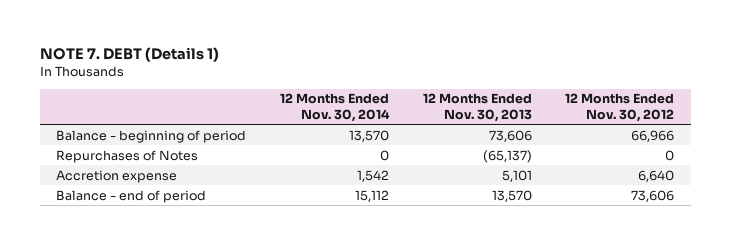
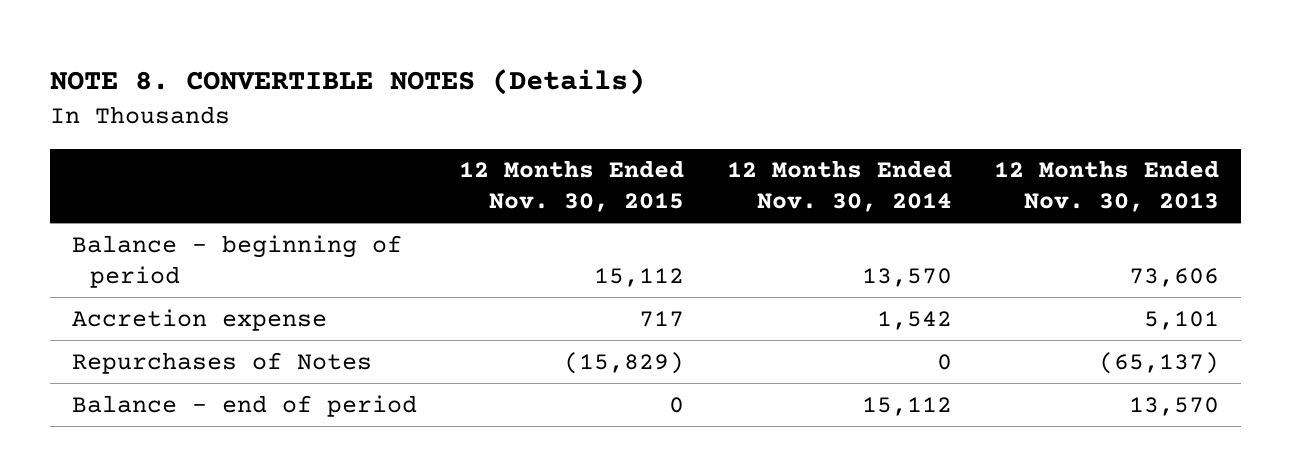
[39,47,219,63] NOTE 7. DEBT (Details 1) -> [50,69,646,96] NOTE 8. CONVERTIBLE NOTES (Details)
[565,93,675,123] 12 Months Ended Nov. 30, 2012 -> none
none -> [459,160,685,213] 12 Months Ended Nov. 30, 2015
[56,149,199,163] Repurchases of Notes -> [71,351,372,374] Repurchases of Notes

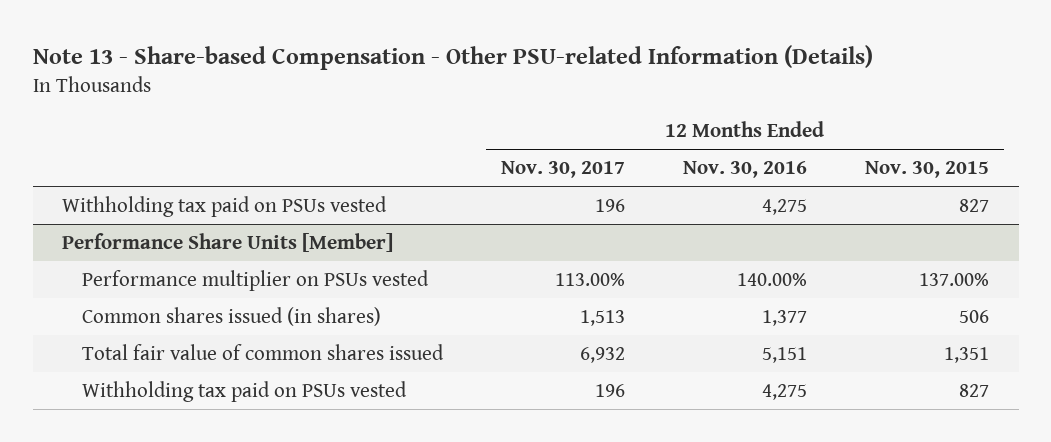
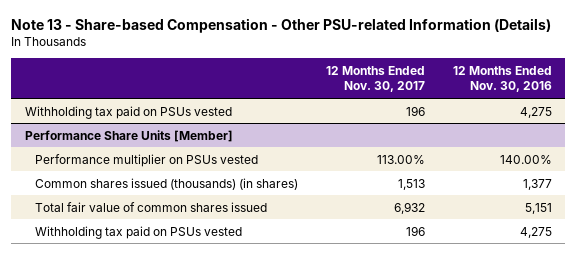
[865,161,990,179] Nov. 30, 2015 -> none
[81,306,381,326] Common shares issued (in shares) -> [35,177,299,190] Common shares issued (thousands) (in shares)

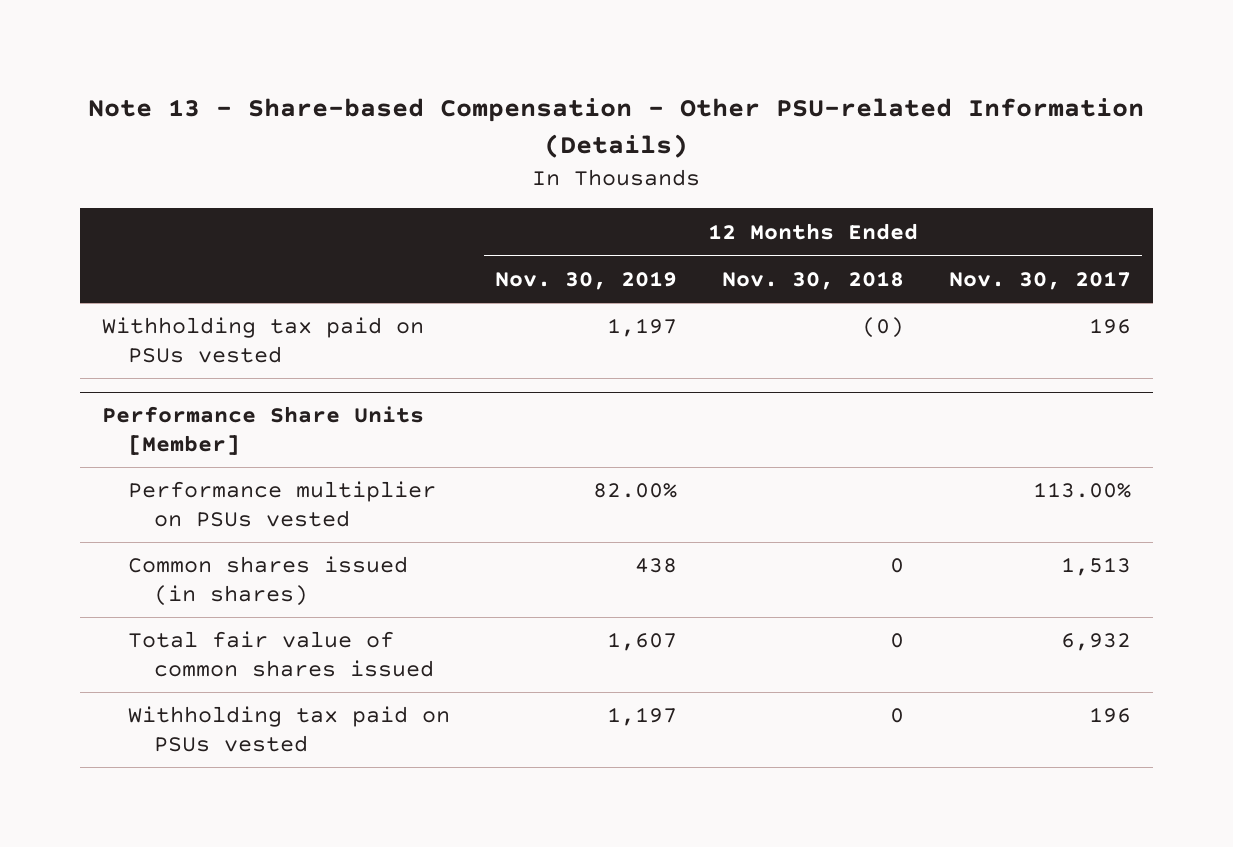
[452,65,552,93] 12 Months Ended Nov. 30, 2016 -> none
none -> [494,270,677,290] Nov. 30, 2019
none -> [721,270,904,290] Nov. 30, 2018
[35,177,299,190] Common shares issued (thousands) (in shares) -> [128,556,409,606] Common shares issued (in shares)

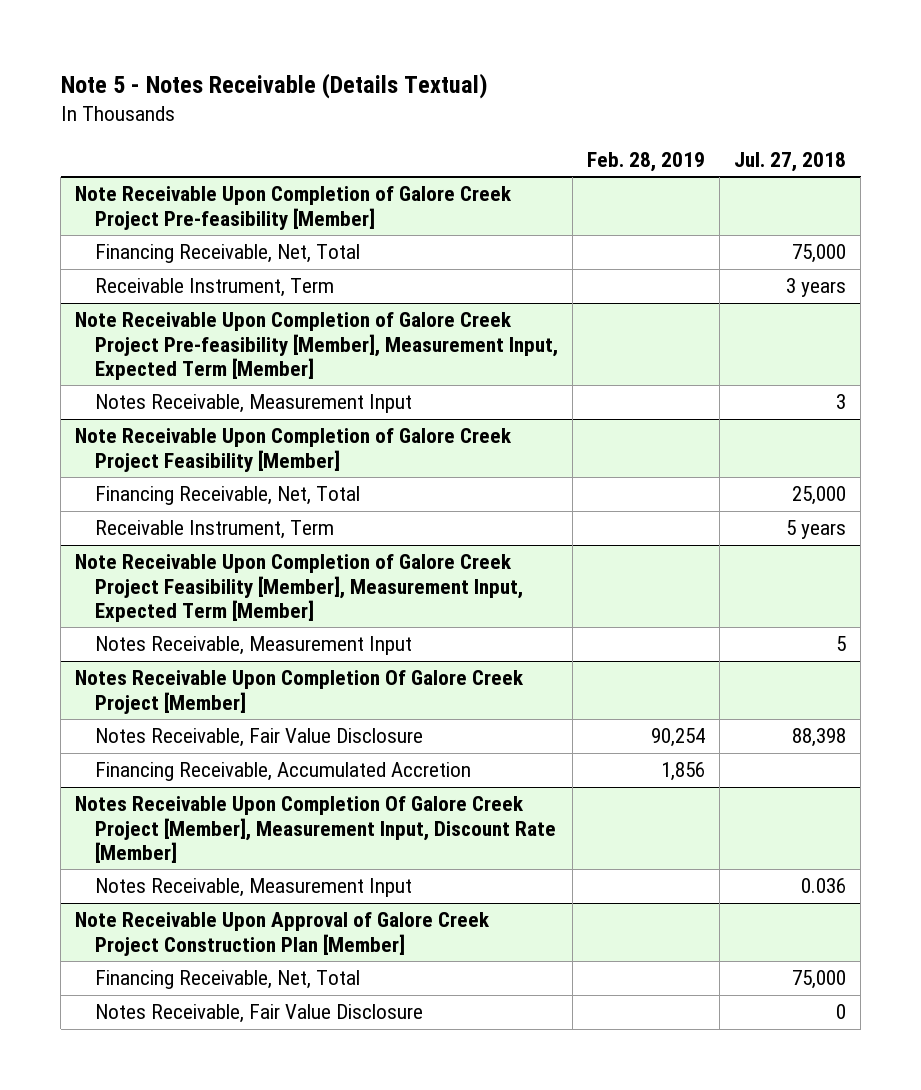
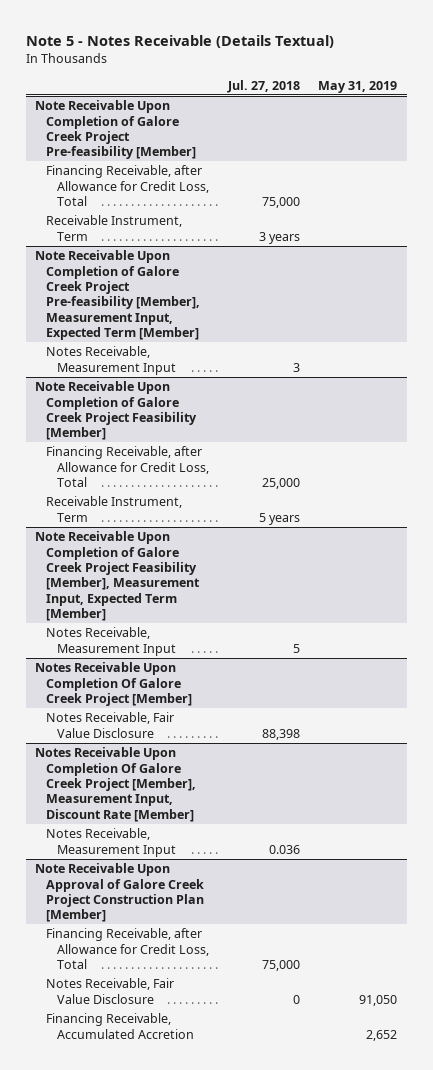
[586,151,705,172] Feb. 28, 2019 -> none
none -> [318,80,398,93] May 31, 2019
[94,244,360,264] Financing Receivable, Net, Total -> [45,165,209,206] Financing Receivable, after Allowance for Credit Loss, Total
[94,486,360,506] Financing Receivable, Net, Total -> [45,446,209,487] Financing Receivable, after Allowance for Credit Loss, Total
[94,762,471,782] Financing Receivable, Accumulated Accretion -> none
[94,970,360,990] Financing Receivable, Net, Total -> [45,928,209,969] Financing Receivable, after Allowance for Credit Loss, Total
none -> [45,1013,194,1039] Financing Receivable, Accumulated Accretion

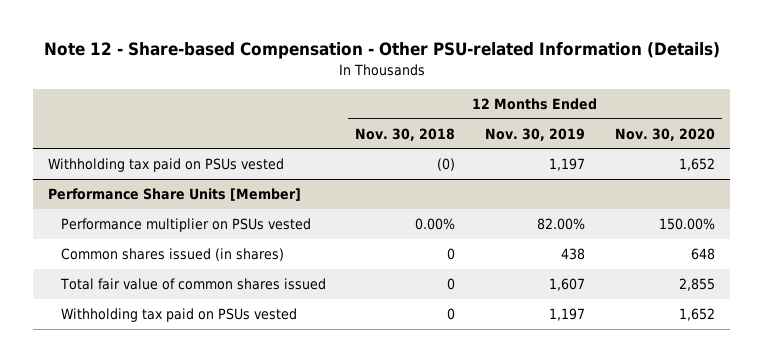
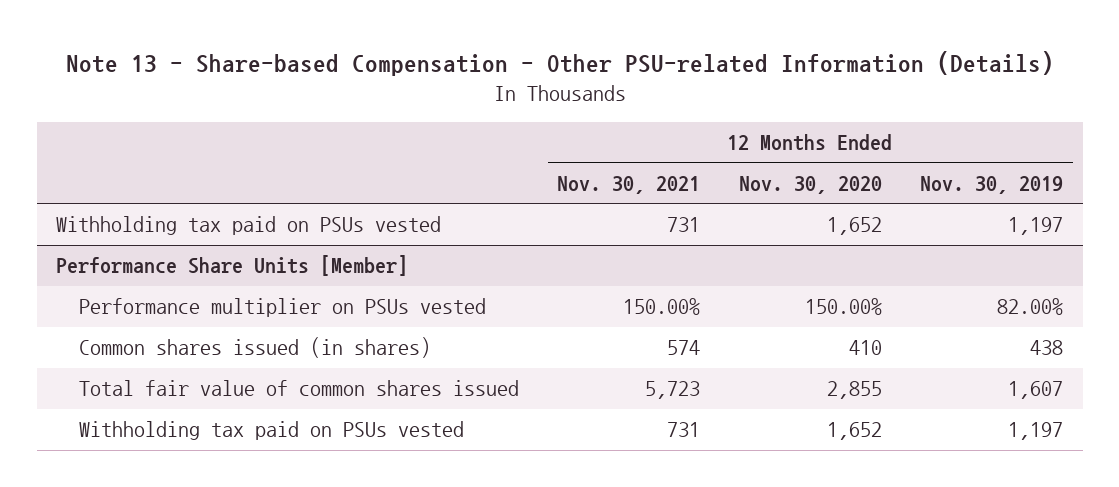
[43,42,720,60] Note 12 - Share-based Compensation - Other PSU-related Information (Details) -> [65,50,1054,76] Note 13 - Share-based Compensation - Other PSU-related Information (Details)
[355,127,456,141] Nov. 30, 2018 -> none
none -> [557,175,701,194] Nov. 30, 2021
[690,248,715,261] 648 -> [848,340,882,356] 410

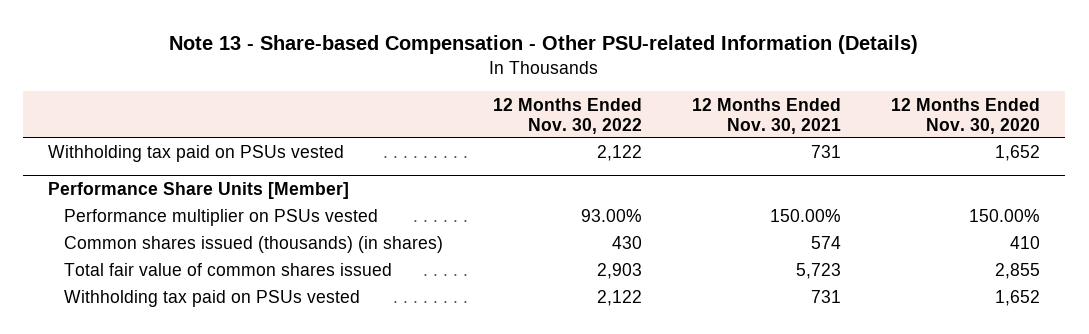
[920,175,1064,194] Nov. 30, 2019 -> none
none -> [493,97,643,134] 12 Months Ended Nov. 30, 2022
[78,337,431,359] Common shares issued (in shares) -> [64,236,444,254] Common shares issued (thousands) (in shares)

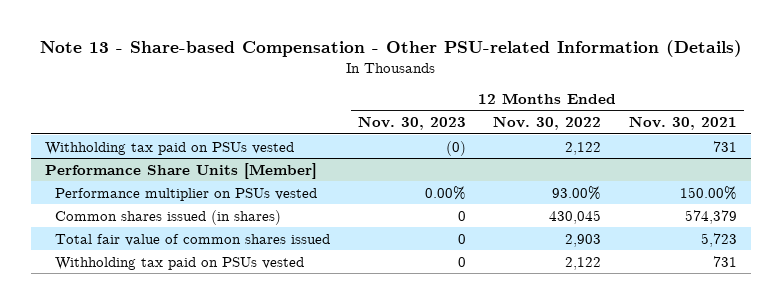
[891,97,1041,134] 12 Months Ended Nov. 30, 2020 -> none
none -> [357,116,466,131] Nov. 30, 2023
[64,236,444,254] Common shares issued (thousands) (in shares) -> [55,209,282,225] Common shares issued (in shares)
[612,236,643,250] 430 -> [549,209,602,224] 430,045
[811,236,842,250] 574 -> [684,209,737,224] 574,379

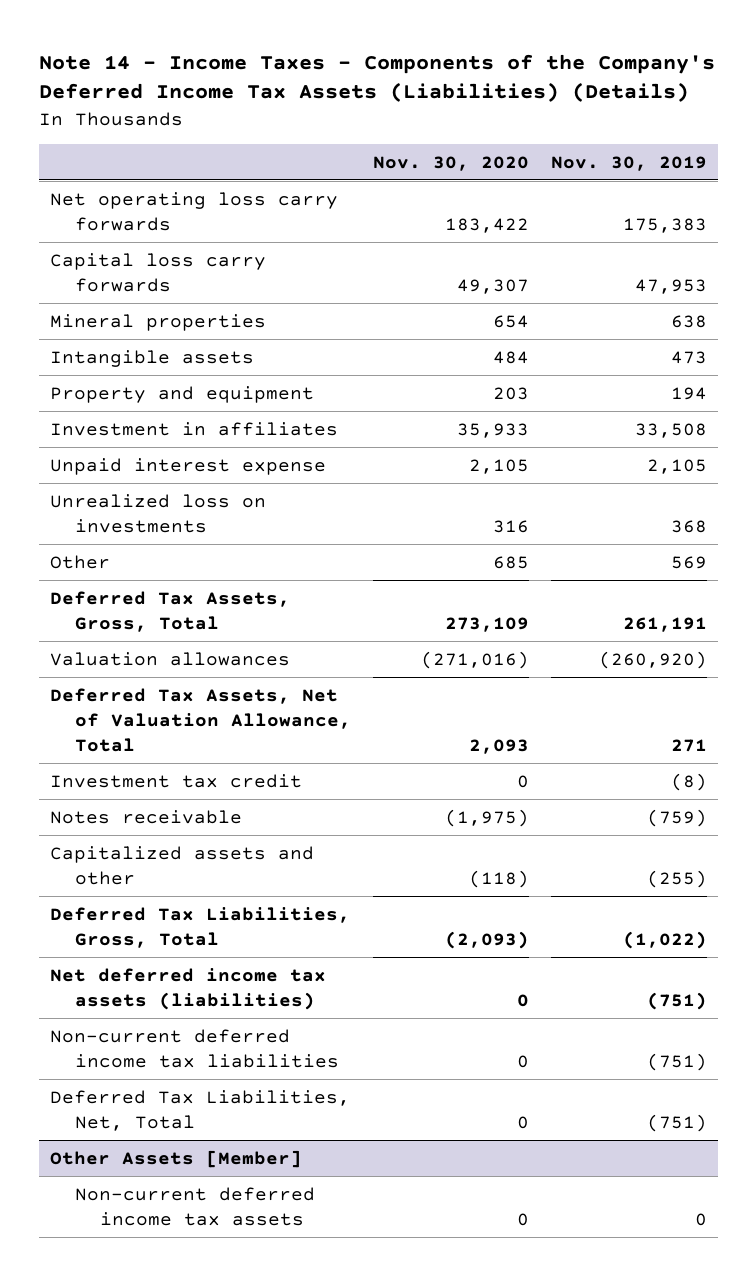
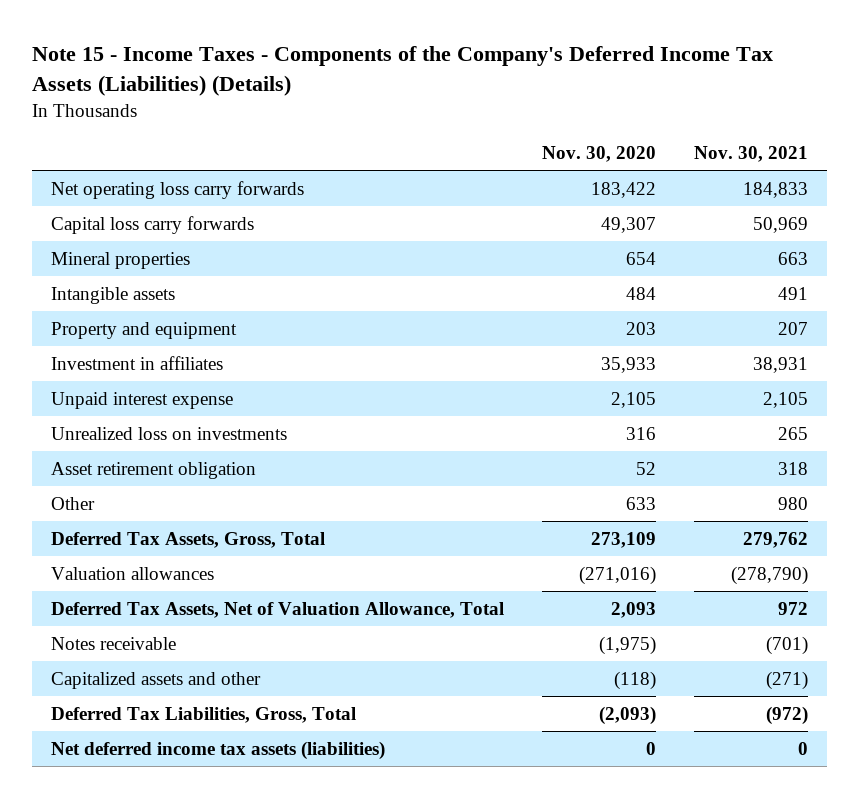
[38,53,715,103] Note 14 - Income Taxes - Components of the Company's Deferred Income Tax Assets (Liabilities) (Details) -> [31,46,773,96] Note 15 - Income Taxes - Components of the Company's Deferred Income Tax Assets (Liabilities) (Details)
[550,155,707,171] Nov. 30, 2019 -> none
none -> [693,146,808,163] Nov. 30, 2021
none -> [50,461,256,479] Asset retirement obligation
[492,555,529,569] 685 -> [625,496,656,510] 633
[49,773,302,788] Investment tax credit -> none
[49,1028,340,1068] Non-current deferred income tax liabilities -> none
[49,1089,350,1131] Deferred Tax Liabilities, Net, Total -> none
[49,1149,302,1168] Other Assets [Member] -> none
[75,1186,316,1226] Non-current deferred income tax assets -> none

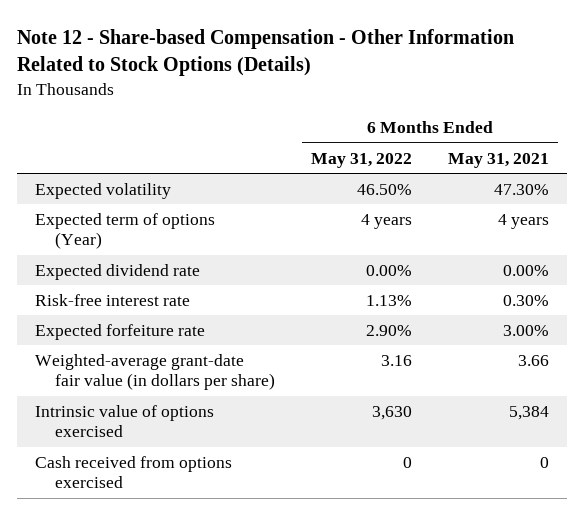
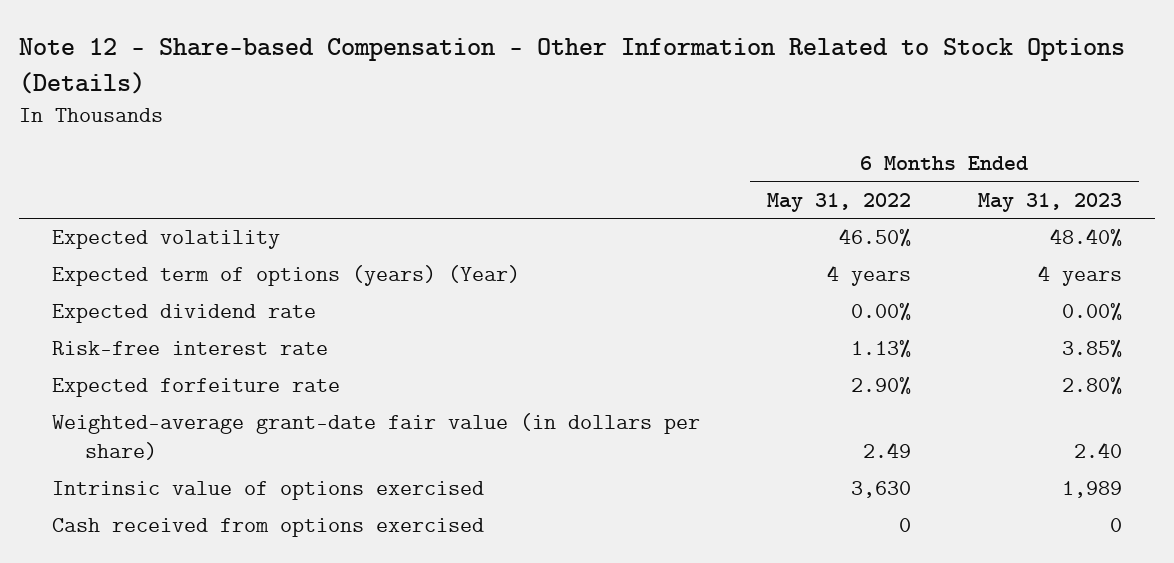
[447,152,549,168] May 31, 2021 -> none
none -> [977,192,1122,212] May 31, 2023
[34,212,215,250] Expected term of options (Year) -> [52,265,521,287] Expected term of options (years) (Year)
[381,354,413,366] 3.16 -> [863,442,912,459] 2.49

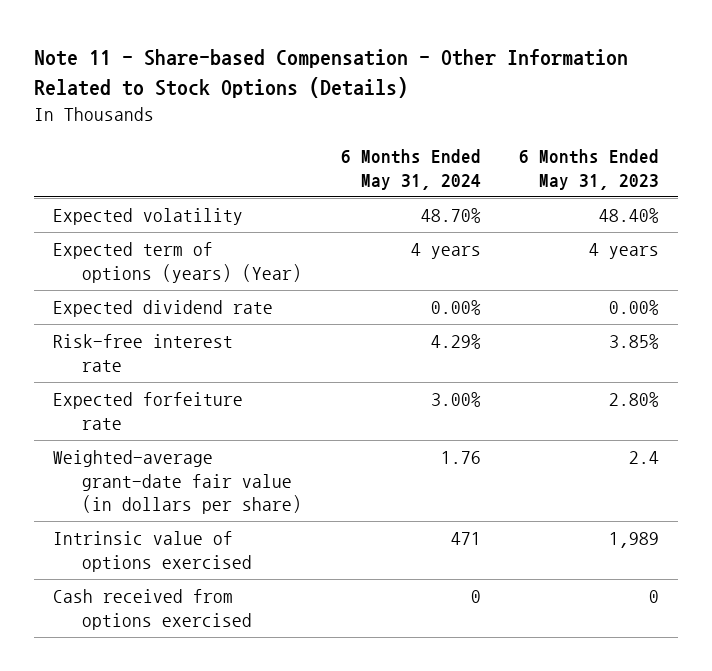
[18,37,1125,94] Note 12 - Share-based Compensation - Other Information Related to Stock Options (Details) -> [34,48,629,98] Note 11 - Share-based Compensation - Other Information Related to Stock Options (Details)
[767,192,912,212] May 31, 2022 -> none
none -> [340,149,481,190] 6 Months Ended May 31, 2024
[1073,442,1122,459] 2.40 -> [628,451,659,465] 2.4

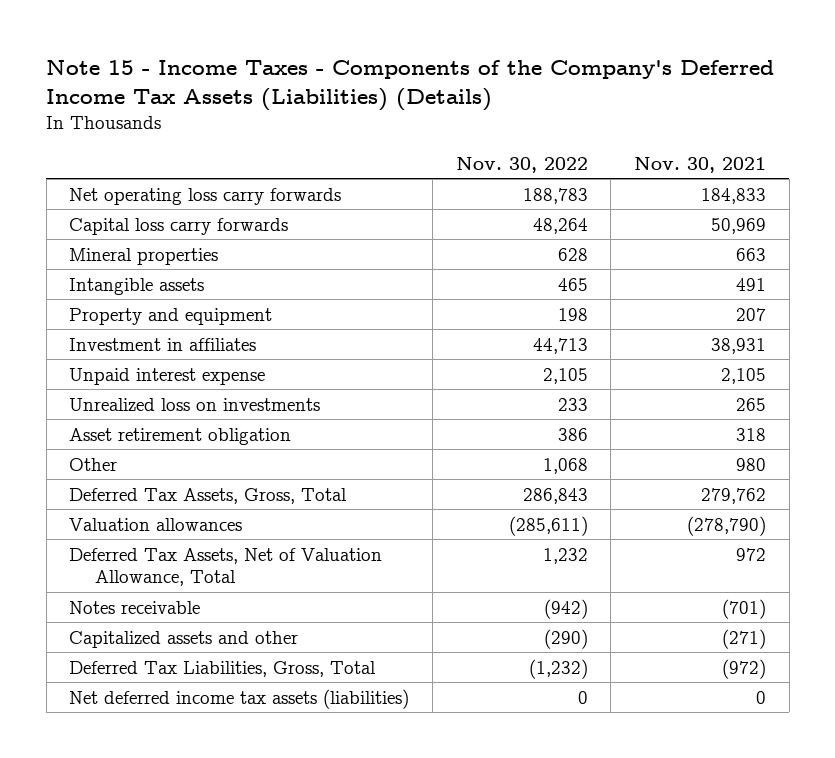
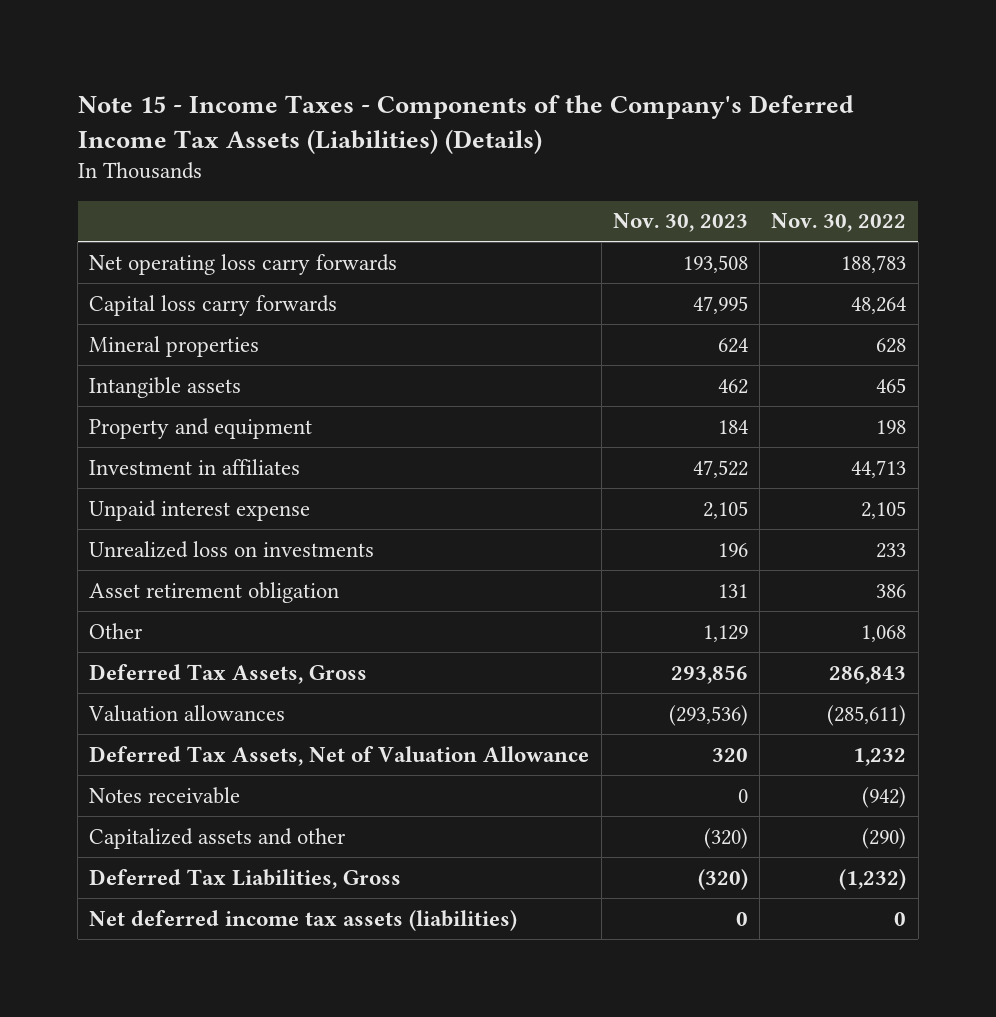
[634,156,767,173] Nov. 30, 2021 -> none
none -> [612,213,748,233] Nov. 30, 2023
[69,487,348,504] Deferred Tax Assets, Gross, Total -> [89,663,368,684] Deferred Tax Assets, Gross
[69,547,383,587] Deferred Tax Assets, Net of Valuation Allowance, Total -> [89,745,590,766] Deferred Tax Assets, Net of Valuation Allowance
[69,660,377,677] Deferred Tax Liabilities, Gross, Total -> [89,868,402,889] Deferred Tax Liabilities, Gross

